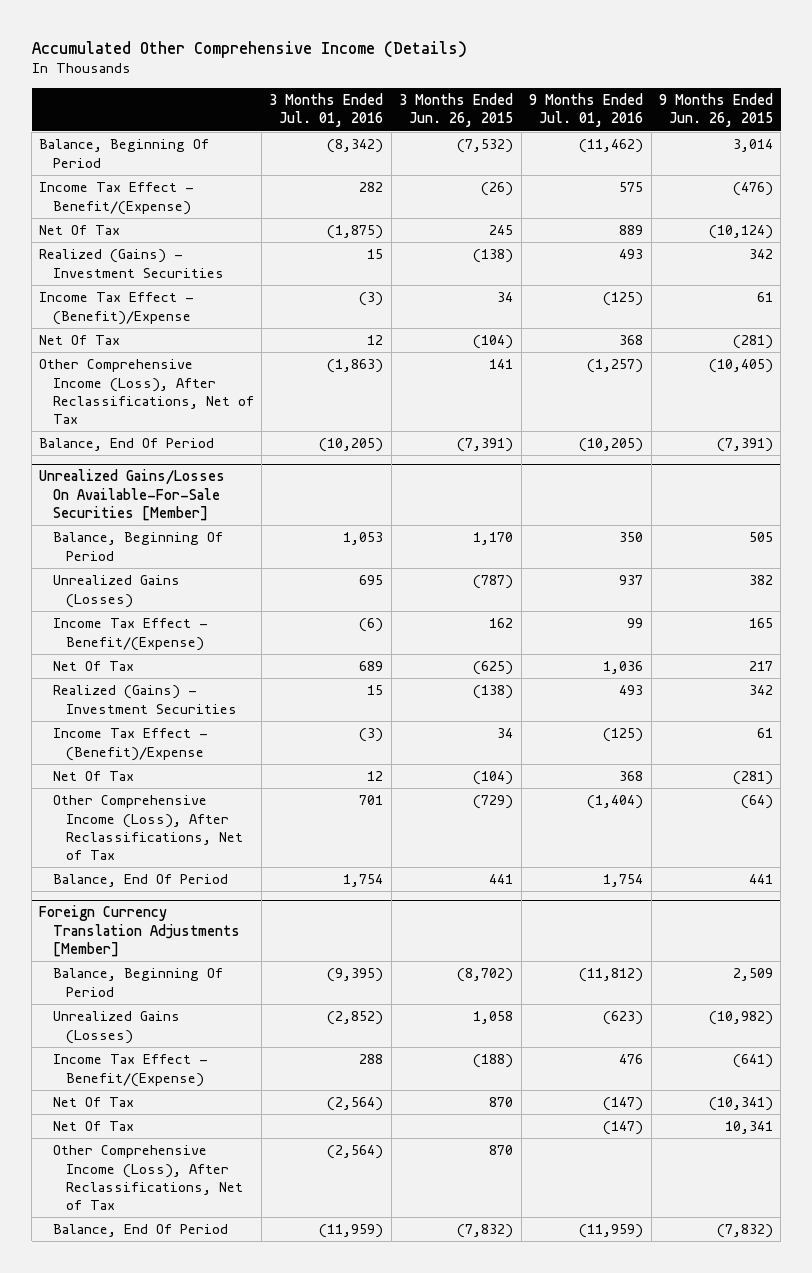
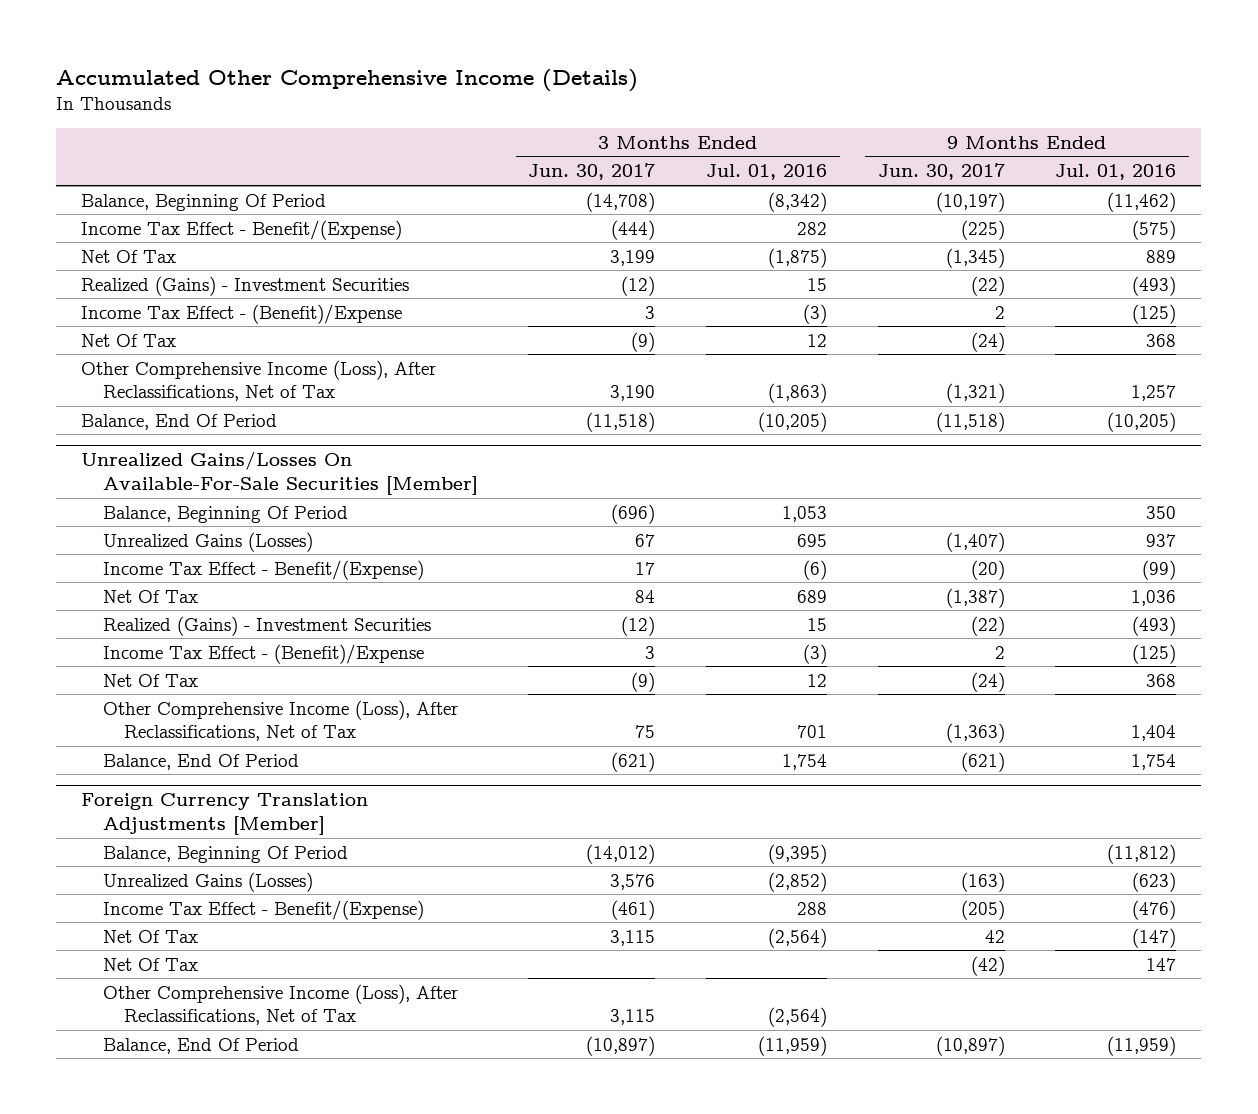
[399,93,514,128] 3 Months Ended Jun. 26, 2015 -> none
[658,93,773,128] 9 Months Ended Jun. 26, 2015 -> none
none -> [528,163,656,181] Jun. 30, 2017
none -> [877,163,1005,181] Jun. 30, 2017
[619,182,644,193] 575 -> [1132,219,1177,240] (575)
[619,249,644,260] 493 -> [1132,275,1177,296] (493)
[587,359,644,374] (1,257) -> [1131,385,1177,402] 1,257
[627,618,644,629] 99 -> [1142,559,1177,580] (99)
[619,685,644,696] 493 -> [1132,615,1177,636] (493)
[587,795,644,810] (1,404) -> [1131,725,1177,742] 1,404
[619,1054,644,1065] 476 -> [1132,899,1177,920] (476)
[603,1121,644,1136] (147) -> [1146,957,1177,971] 147

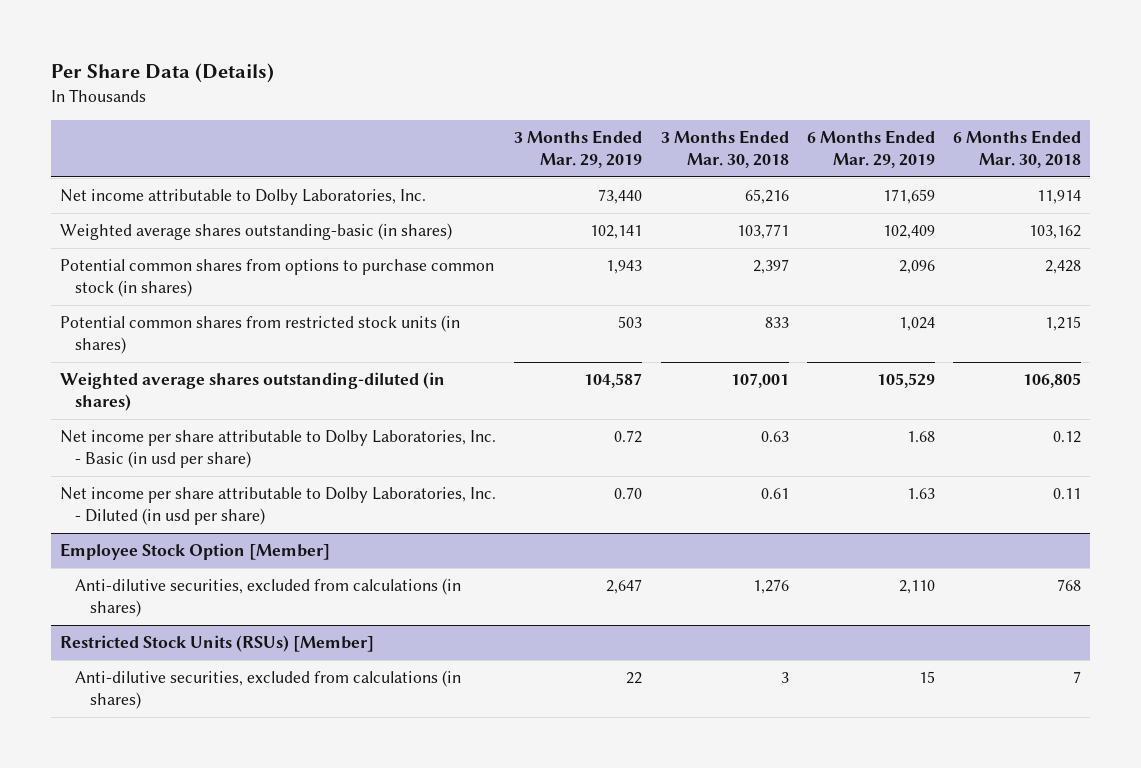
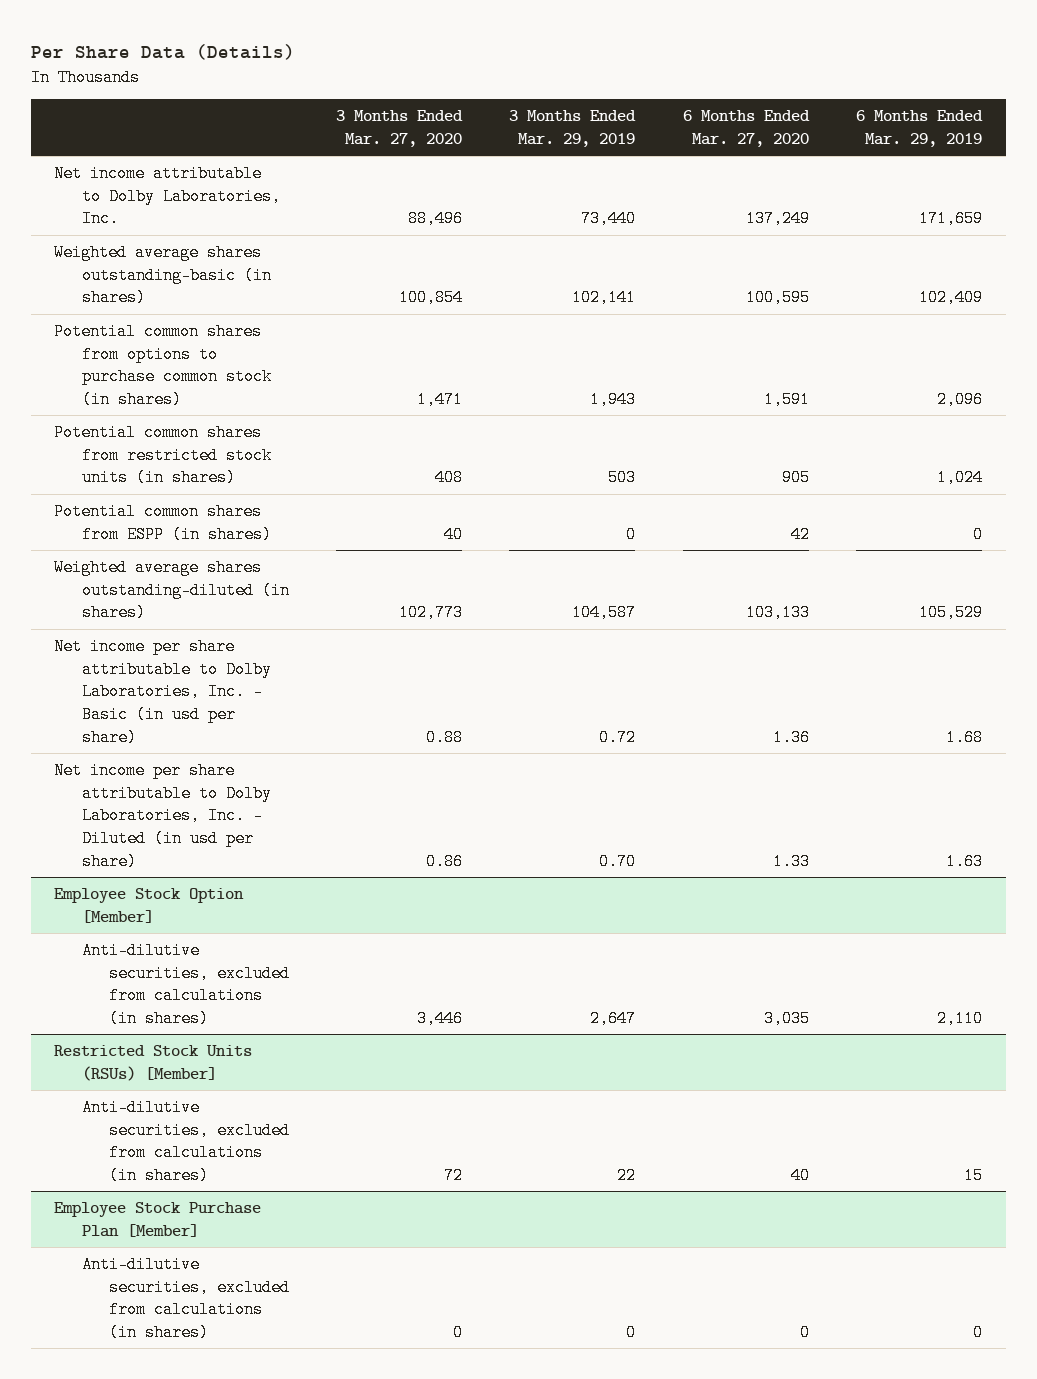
[660,130,789,168] 3 Months Ended Mar. 30, 2018 -> none
[953,130,1082,168] 6 Months Ended Mar. 30, 2018 -> none
none -> [336,110,464,147] 3 Months Ended Mar. 27, 2020
none -> [682,110,810,147] 6 Months Ended Mar. 27, 2020
none -> [54,503,272,543] Potential common shares from ESPP (in shares)
none -> [54,1202,262,1237] Employee Stock Purchase Plan [Member]
none -> [81,1256,290,1341] Anti-dilutive securities, excluded from calculations (in shares)

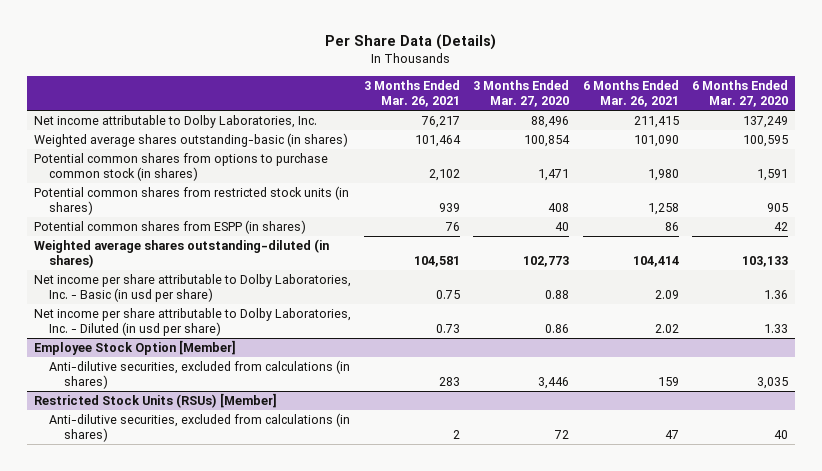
[509,110,637,147] 3 Months Ended Mar. 29, 2019 -> none
[856,110,984,147] 6 Months Ended Mar. 29, 2019 -> none
none -> [364,79,461,107] 3 Months Ended Mar. 26, 2021
none -> [582,79,679,107] 6 Months Ended Mar. 26, 2021
[54,1202,262,1237] Employee Stock Purchase Plan [Member] -> none
[81,1256,290,1341] Anti-dilutive securities, excluded from calculations (in shares) -> none

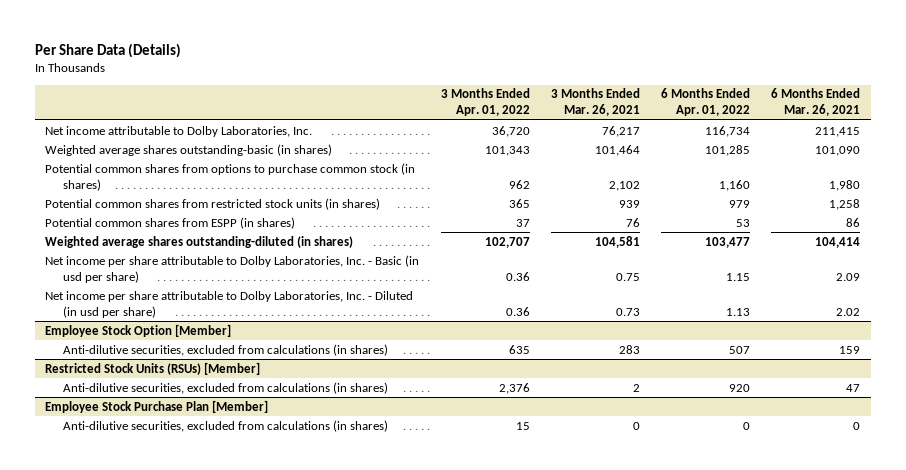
[473,79,570,107] 3 Months Ended Mar. 27, 2020 -> none
[691,79,788,107] 6 Months Ended Mar. 27, 2020 -> none
none -> [440,88,530,117] 3 Months Ended Apr. 01, 2022
none -> [661,88,751,117] 6 Months Ended Apr. 01, 2022
none -> [45,399,269,413] Employee Stock Purchase Plan [Member]
none -> [62,419,388,432] Anti-dilutive securities, excluded from calculations (in shares)

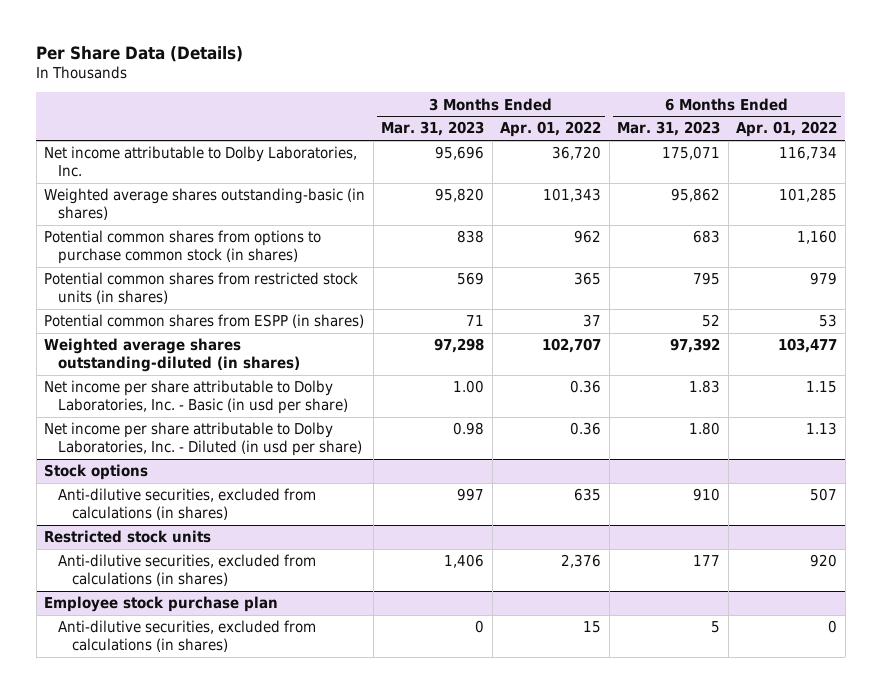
[550,88,640,117] 3 Months Ended Mar. 26, 2021 -> none
[771,88,861,117] 6 Months Ended Mar. 26, 2021 -> none
none -> [381,121,485,137] Mar. 31, 2023
none -> [617,121,721,137] Mar. 31, 2023
[45,323,232,337] Employee Stock Option [Member] -> [44,464,149,481] Stock options
[45,361,261,375] Restricted Stock Units (RSUs) [Member] -> [44,530,212,544] Restricted stock units
[45,399,269,413] Employee Stock Purchase Plan [Member] -> [44,596,279,613] Employee stock purchase plan

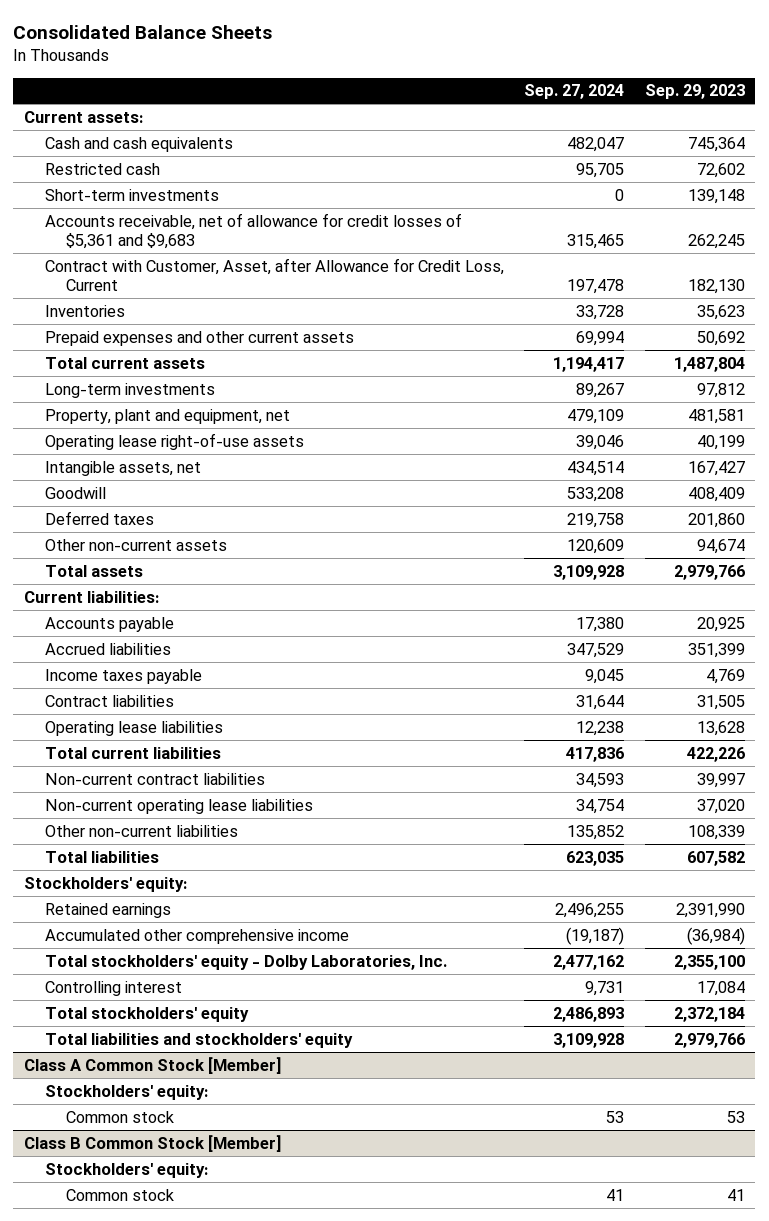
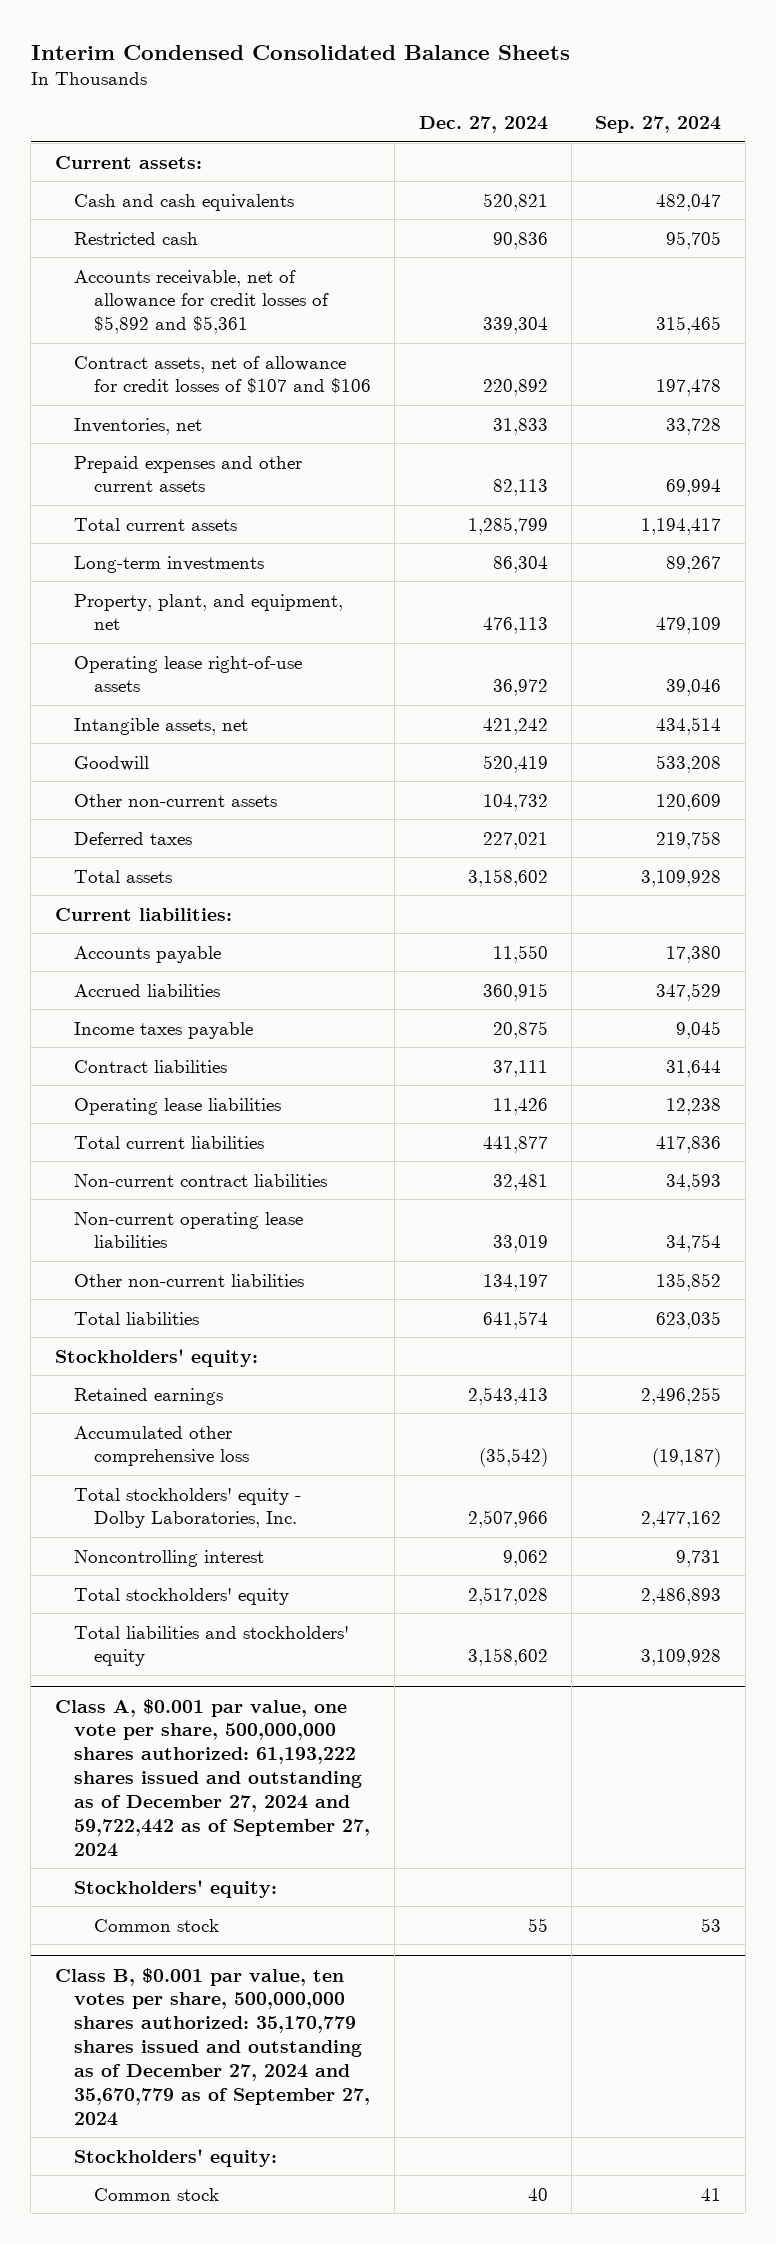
[13,24,273,39] Consolidated Balance Sheets -> [30,44,570,60] Interim Condensed Consolidated Balance Sheets
[645,84,746,100] Sep. 29, 2023 -> none
none -> [418,115,548,133] Dec. 27, 2024
[44,188,219,201] Short-term investments -> none
[44,212,462,250] Accounts receivable, net of allowance for credit losses of $5,361 and $9,683 -> [74,269,329,335] Accounts receivable, net of allowance for credit losses of $5,892 and $5,361
[44,257,504,292] Contract with Customer, Asset, after Allowance for Credit Loss, Current -> [74,355,371,394] Contract assets, net of allowance for credit losses of $107 and $106
[44,304,125,317] Inventories -> [74,417,203,435] Inventories, net
[44,408,290,424] Property, plant and equipment, net -> [74,593,344,631] Property, plant, and equipment, net
[44,510,154,525] Deferred taxes -> [74,831,193,845] Deferred taxes
[44,928,349,944] Accumulated other comprehensive income -> [74,1425,249,1467] Accumulated other comprehensive loss
[44,980,182,996] Controlling interest -> [74,1549,265,1567] Noncontrolling interest
[23,1056,282,1074] Class A Common Stock [Member] -> [54,1698,371,1857] Class A, $0.001 par value, one vote per share, 500,000,000 shares authorized: 61,193,222 shares issued and outstanding as of December 27, 2024 and 59,722,442 as of September 27, 2024
[23,1134,282,1152] Class B Common Stock [Member] -> [54,1967,371,2126] Class B, $0.001 par value, ten votes per share, 500,000,000 shares authorized: 35,170,779 shares issued and outstanding as of December 27, 2024 and 35,670,779 as of September 27, 2024

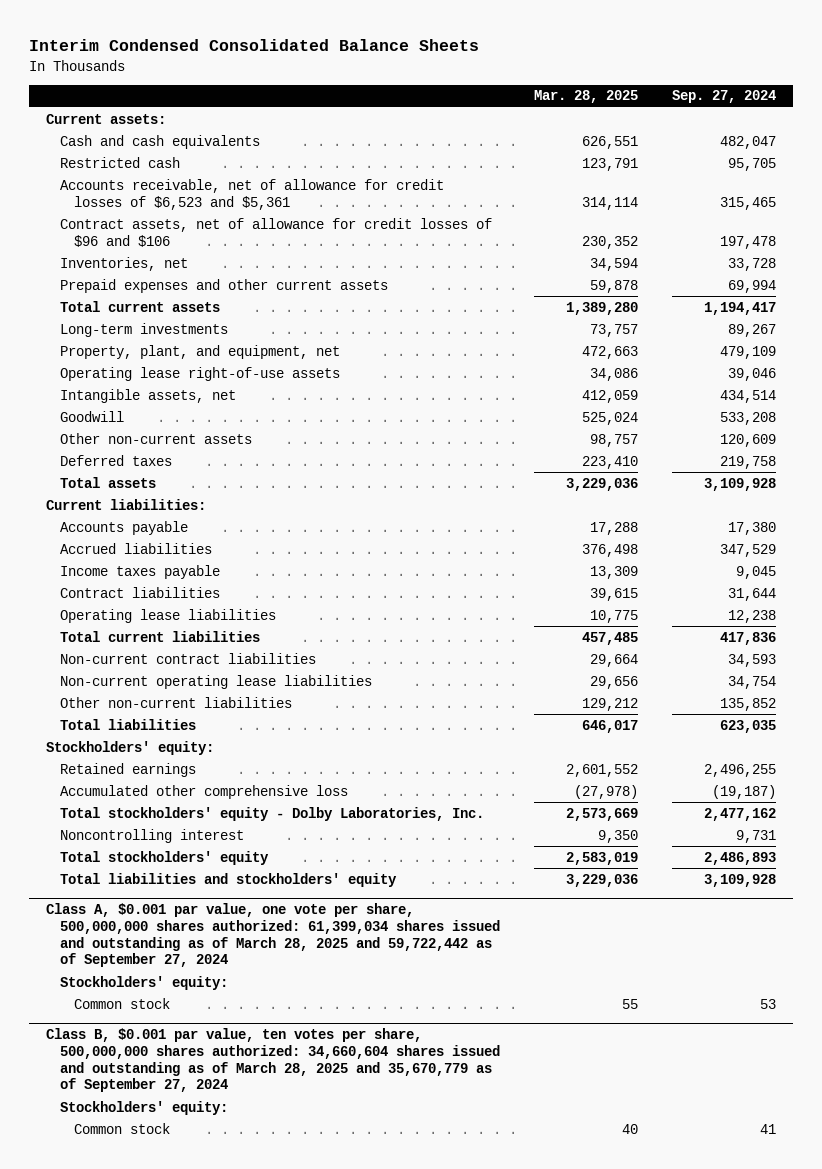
[418,115,548,133] Dec. 27, 2024 -> none
none -> [533,90,638,104] Mar. 28, 2025
[74,269,329,335] Accounts receivable, net of allowance for credit losses of $5,892 and $5,361 -> [60,178,445,210] Accounts receivable, net of allowance for credit losses of $6,523 and $5,361
[74,355,371,394] Contract assets, net of allowance for credit losses of $107 and $106 -> [60,217,493,247] Contract assets, net of allowance for credit losses of $96 and $106
[54,1698,371,1857] Class A, $0.001 par value, one vote per share, 500,000,000 shares authorized: 61,193,222 shares issued and outstanding as of December 27, 2024 and 59,722,442 as of September 27, 2024 -> [46,903,501,968] Class A, $0.001 par value, one vote per share, 500,000,000 shares authorized: 61,399,034 shares issued and outstanding as of March 28, 2025 and 59,722,442 as of September 27, 2024
[54,1967,371,2126] Class B, $0.001 par value, ten votes per share, 500,000,000 shares authorized: 35,170,779 shares issued and outstanding as of December 27, 2024 and 35,670,779 as of September 27, 2024 -> [46,1028,501,1093] Class B, $0.001 par value, ten votes per share, 500,000,000 shares authorized: 34,660,604 shares issued and outstanding as of March 28, 2025 and 35,670,779 as of September 27, 2024

